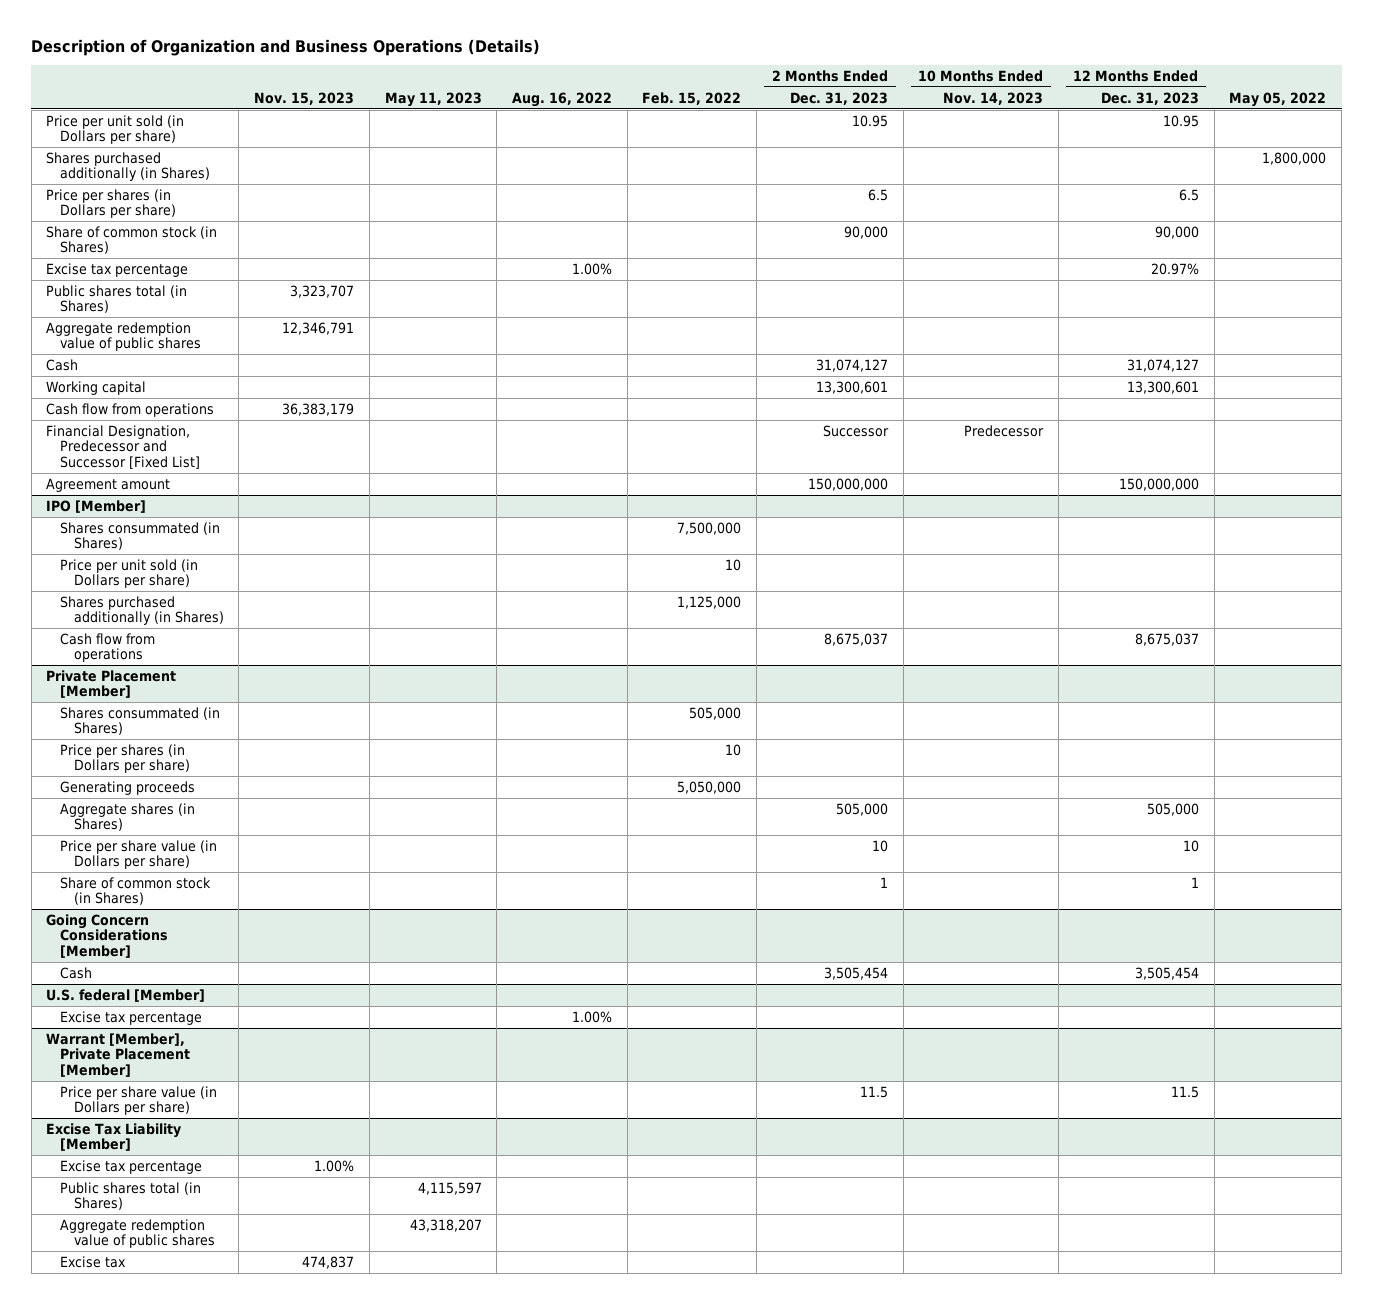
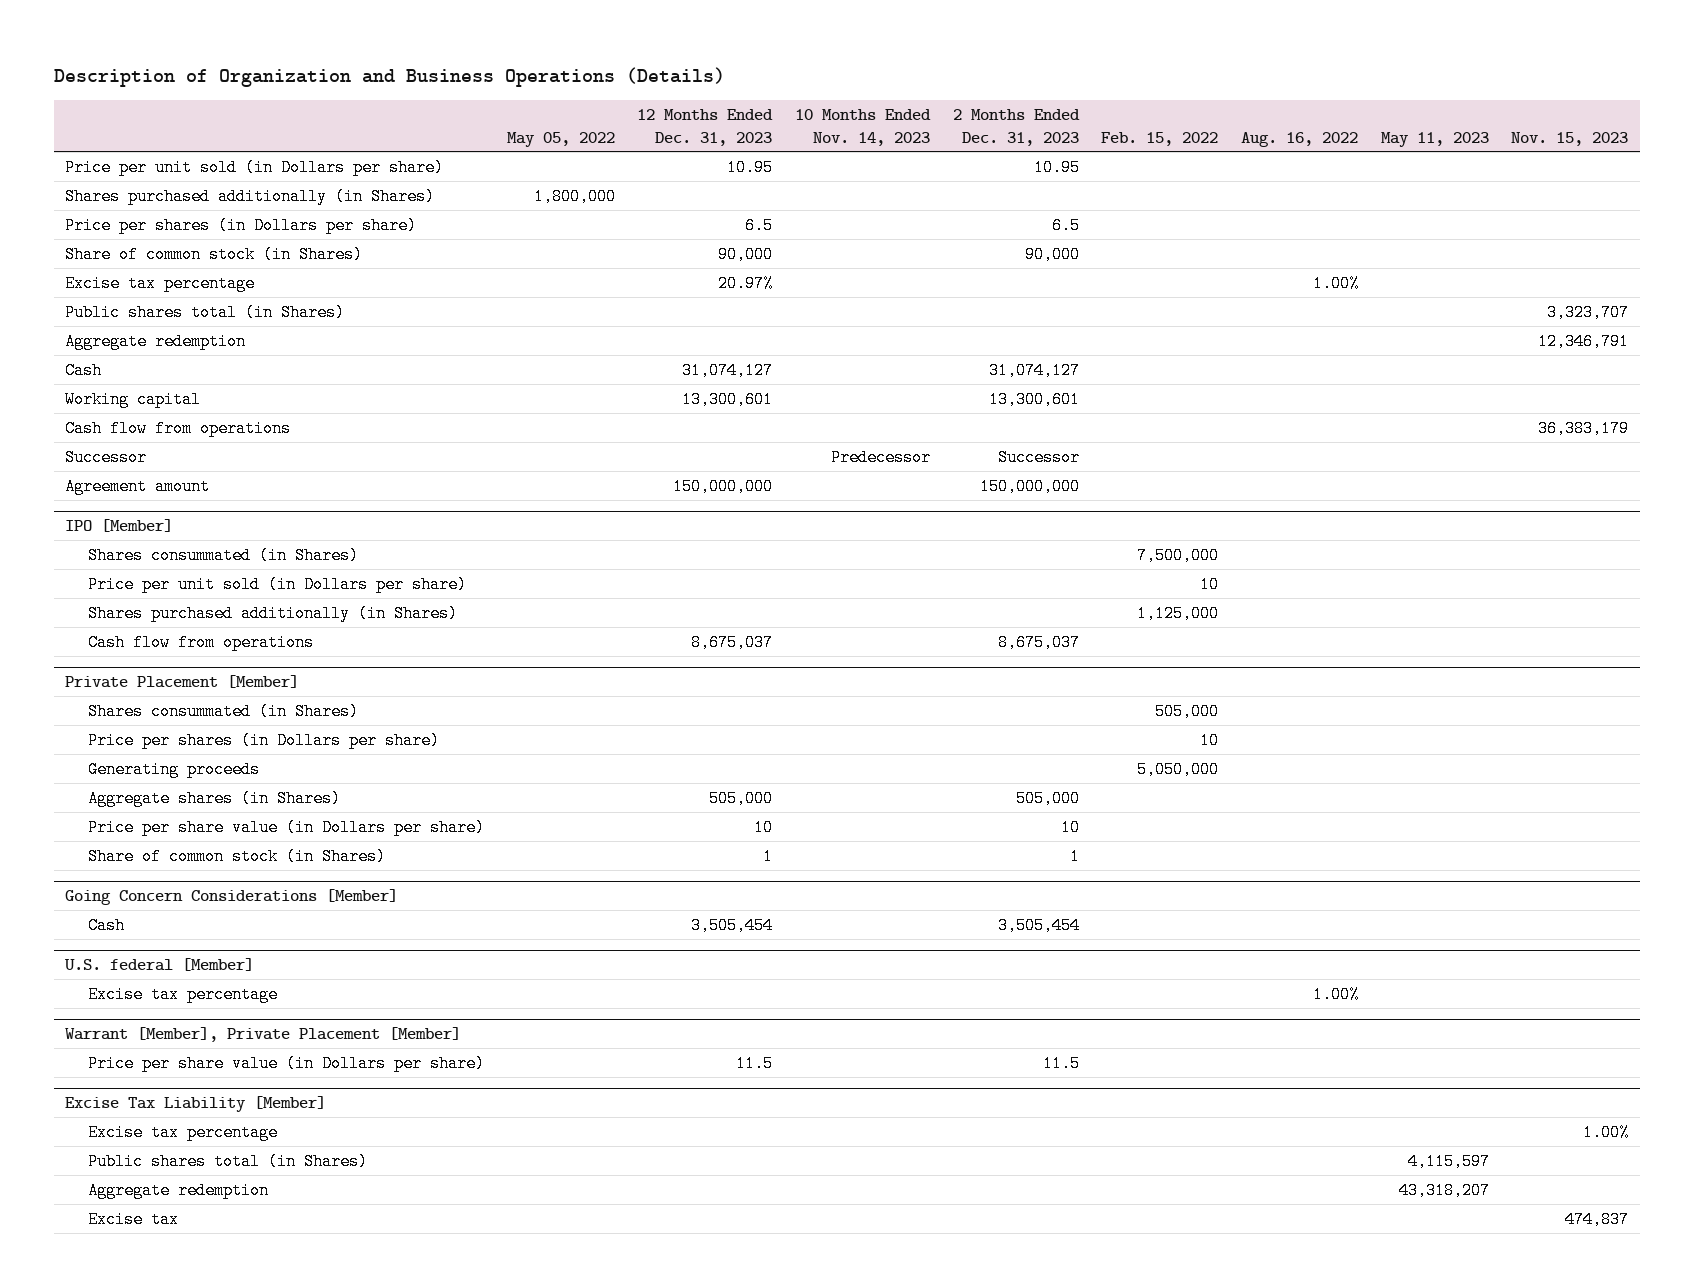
[46,321,201,352] Aggregate redemption value of public shares -> [64,332,246,350] Aggregate redemption
[46,424,200,469] Financial Designation, Predecessor and Successor [Fixed List] -> [64,448,147,466] Successor
[59,1218,215,1249] Aggregate redemption value of public shares -> [87,1181,269,1199] Aggregate redemption

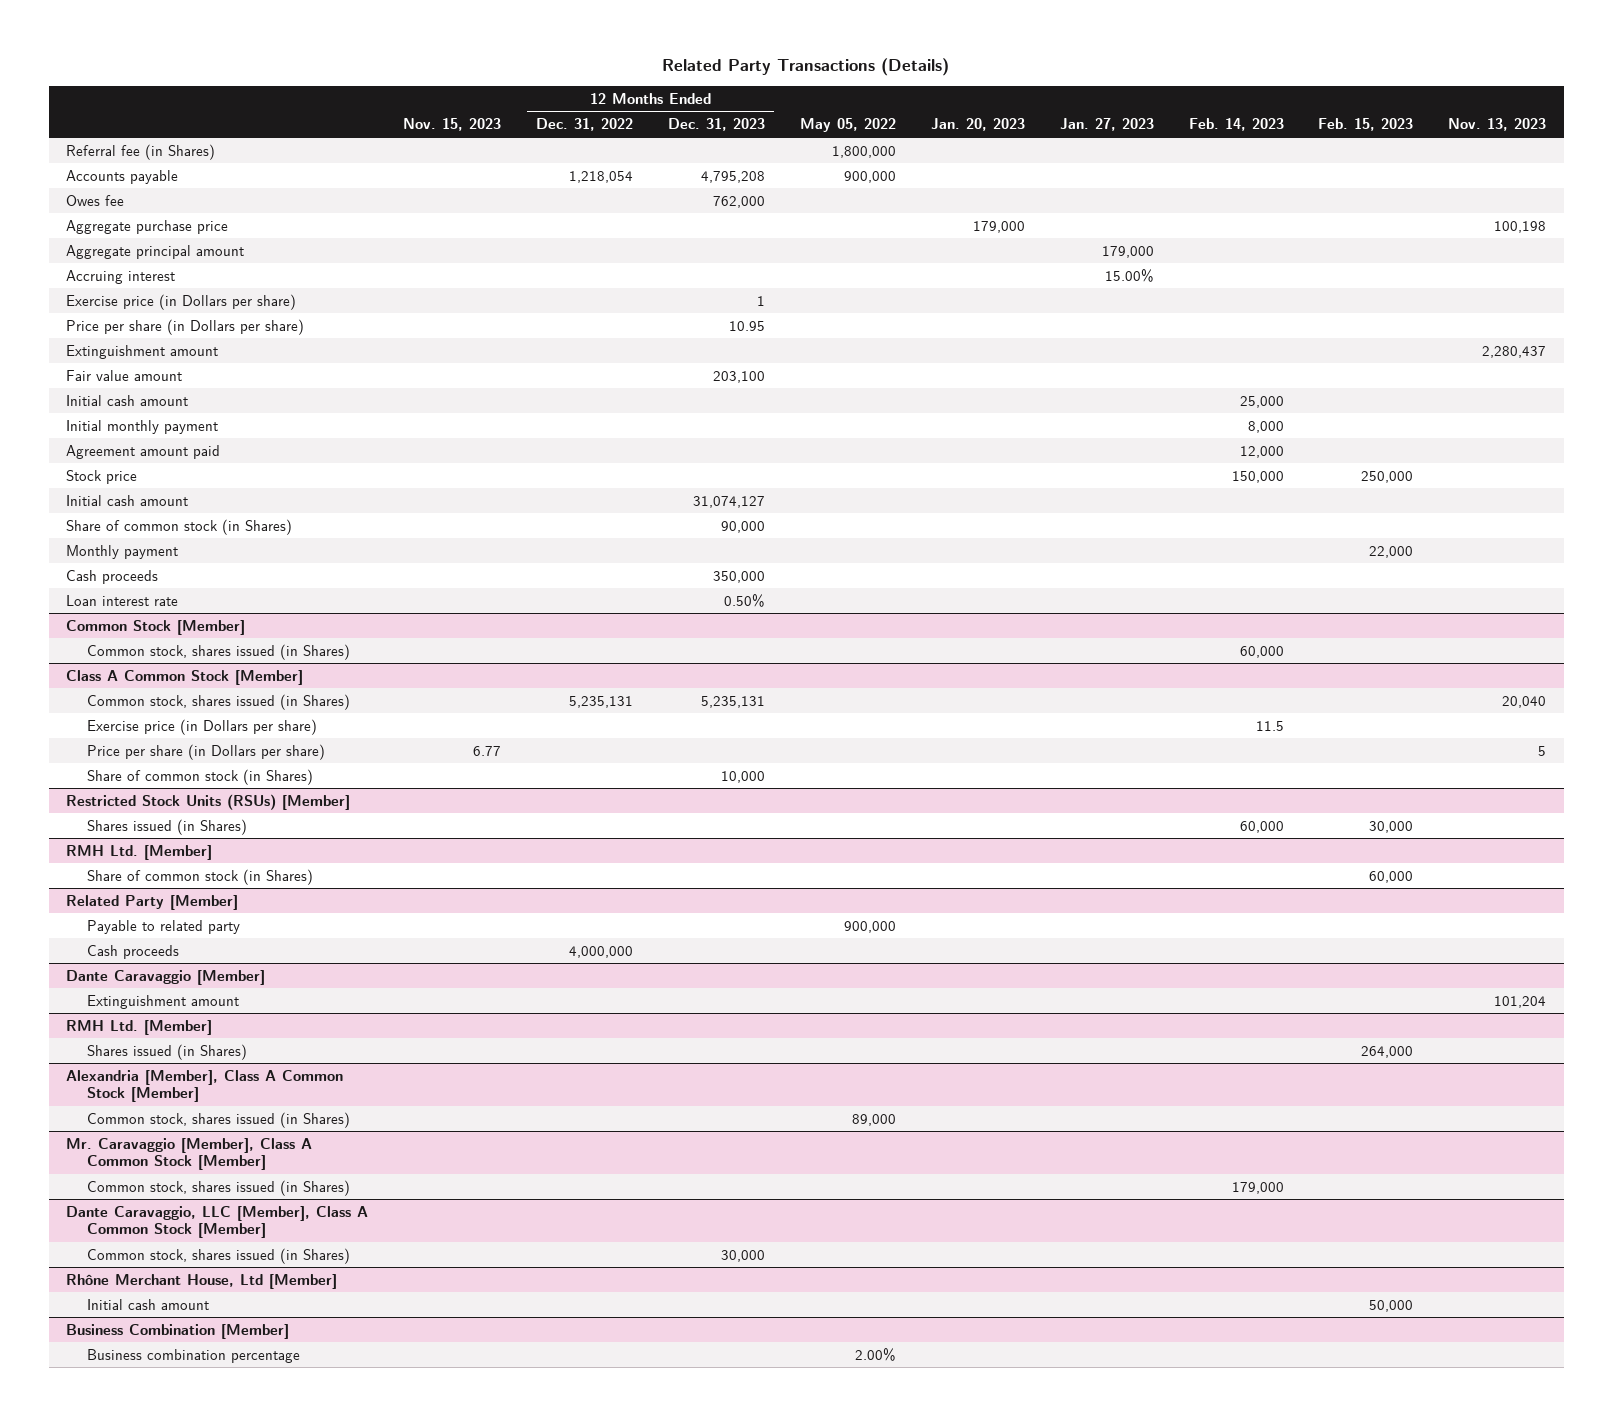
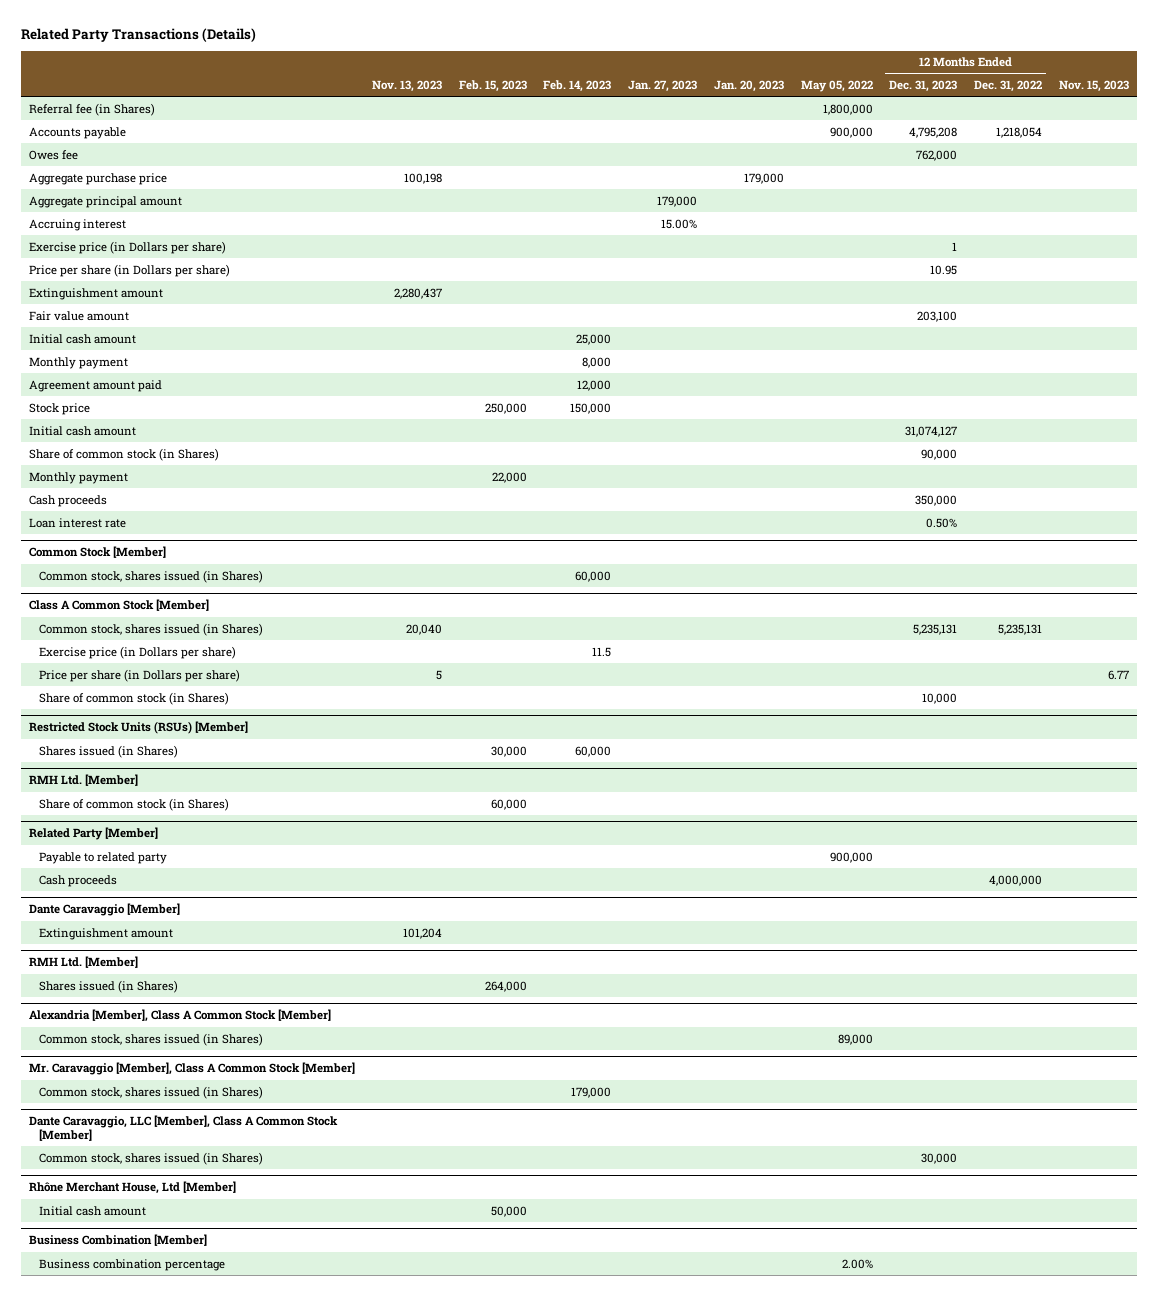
[66,419,219,434] Initial monthly payment -> [29,356,129,369] Monthly payment

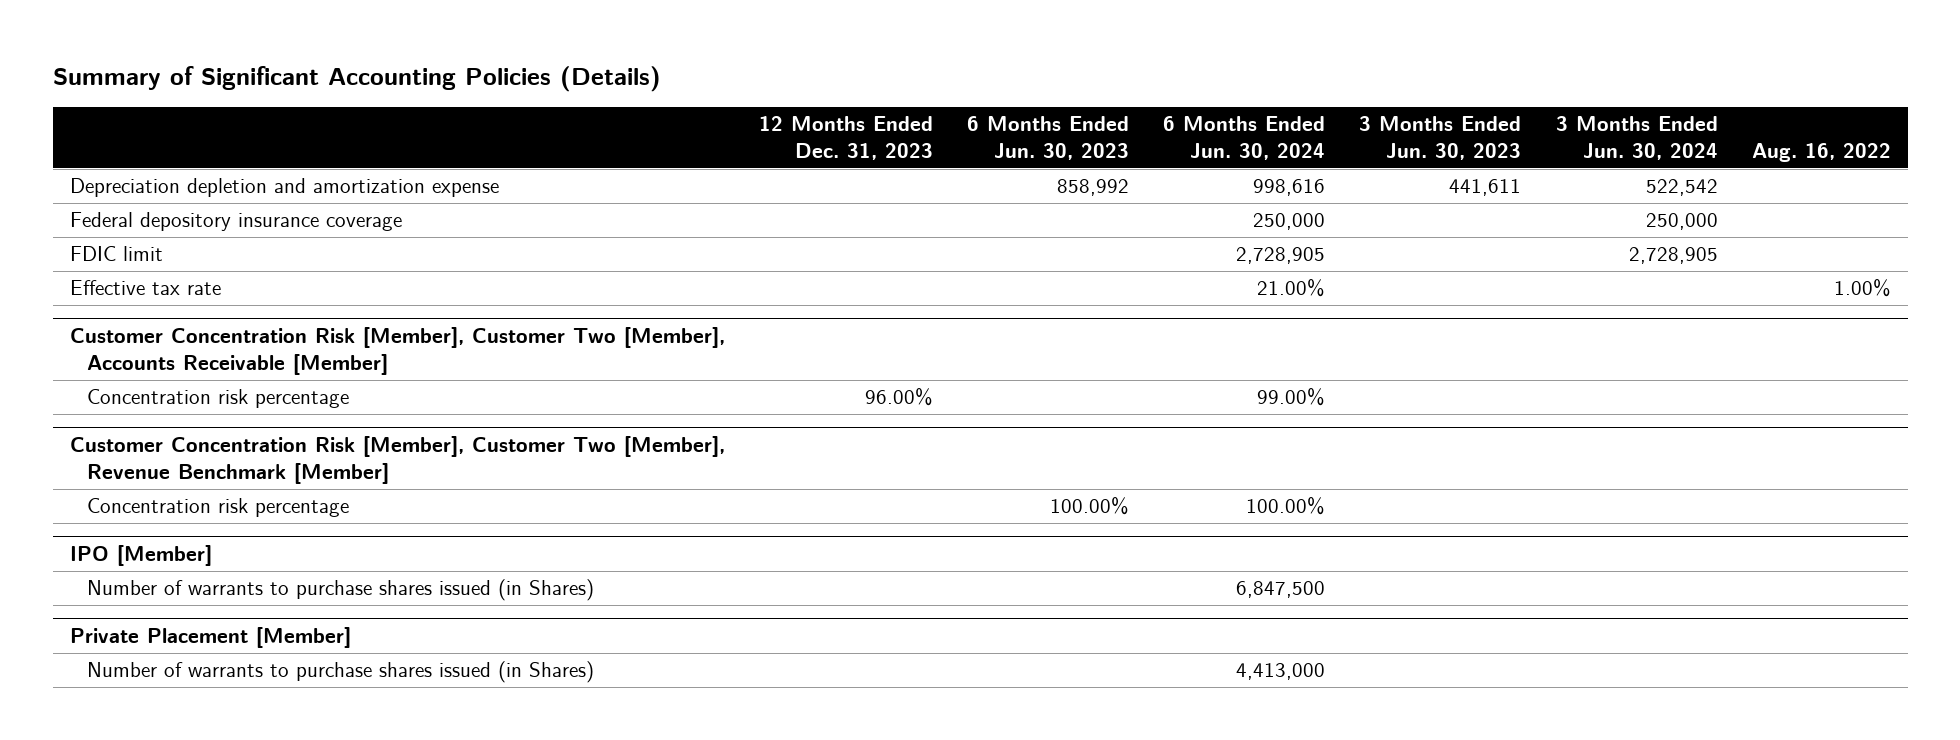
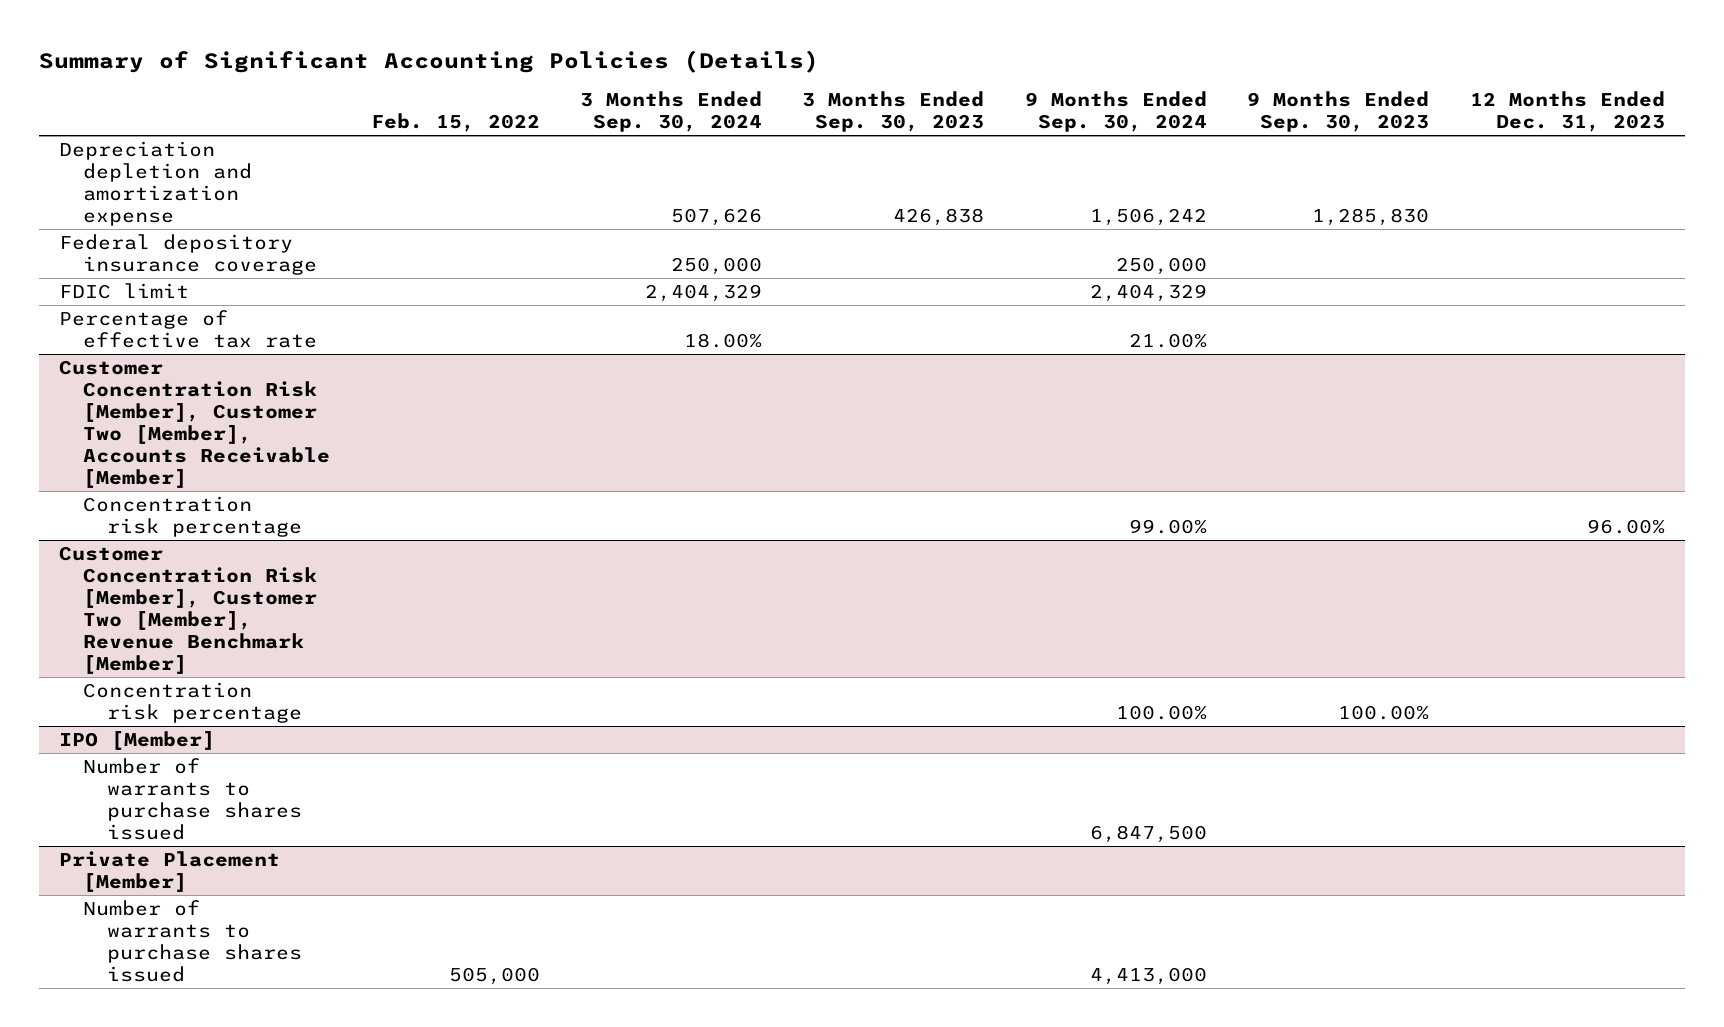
[967,116,1130,161] 6 Months Ended Jun. 30, 2023 -> none
[1163,116,1326,161] 6 Months Ended Jun. 30, 2024 -> none
[1359,116,1522,161] 3 Months Ended Jun. 30, 2023 -> none
[1555,116,1718,161] 3 Months Ended Jun. 30, 2024 -> none
[1751,143,1891,163] Aug. 16, 2022 -> none
none -> [370,113,540,133] Feb. 15, 2022
none -> [580,91,763,133] 3 Months Ended Sep. 30, 2024
none -> [802,91,985,133] 3 Months Ended Sep. 30, 2023
none -> [1024,91,1207,133] 9 Months Ended Sep. 30, 2024
none -> [1247,91,1430,133] 9 Months Ended Sep. 30, 2023
[69,280,221,296] Effective tax rate -> [59,309,318,348] Percentage of effective tax rate
[86,579,594,602] Number of warrants to purchase shares issued (in Shares) -> [83,757,303,841] Number of warrants to purchase shares issued
[86,661,594,684] Number of warrants to purchase shares issued (in Shares) -> [83,899,303,983] Number of warrants to purchase shares issued

